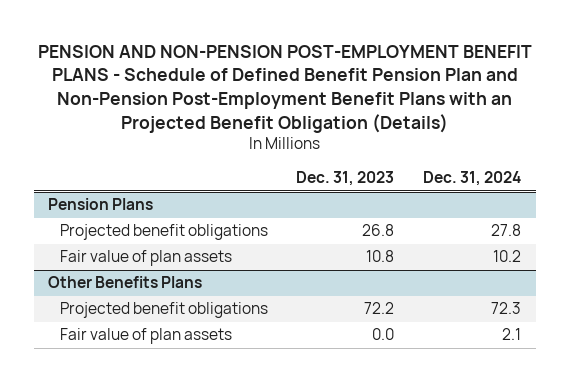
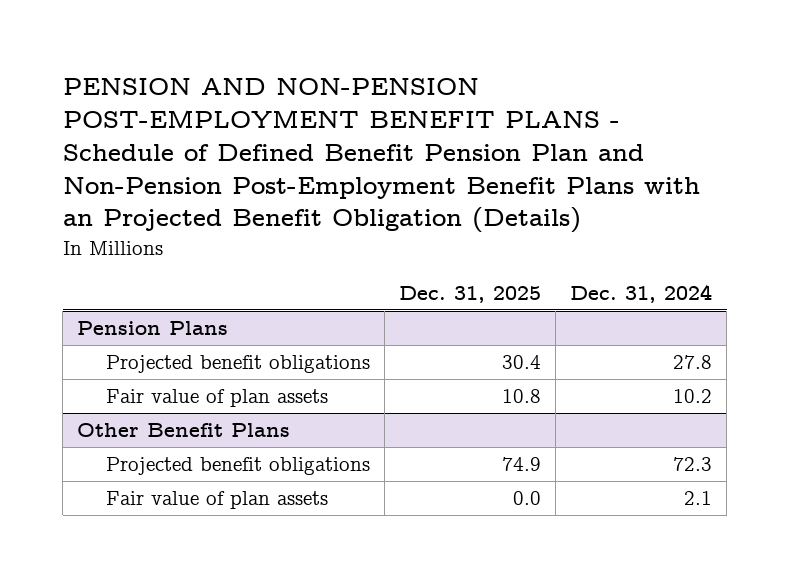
[296,171,395,187] Dec. 31, 2023 -> none
none -> [398,286,541,304] Dec. 31, 2025
[48,276,203,289] Other Benefits Plans -> [77,423,291,438] Other Benefit Plans

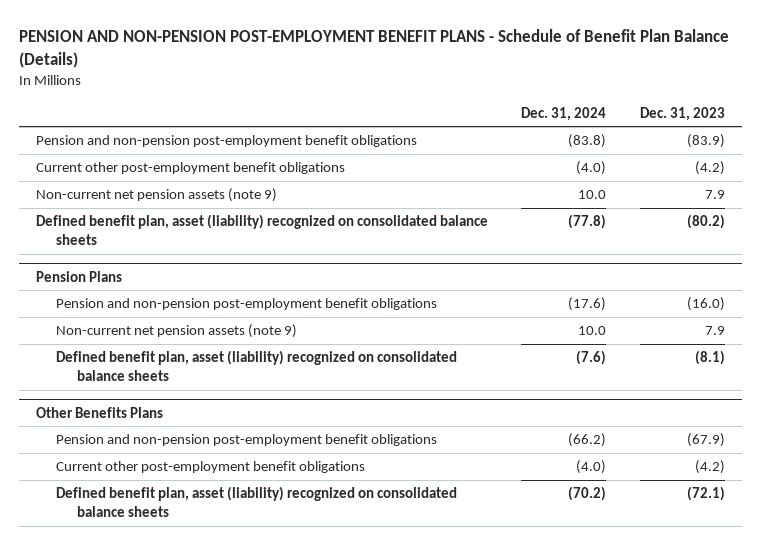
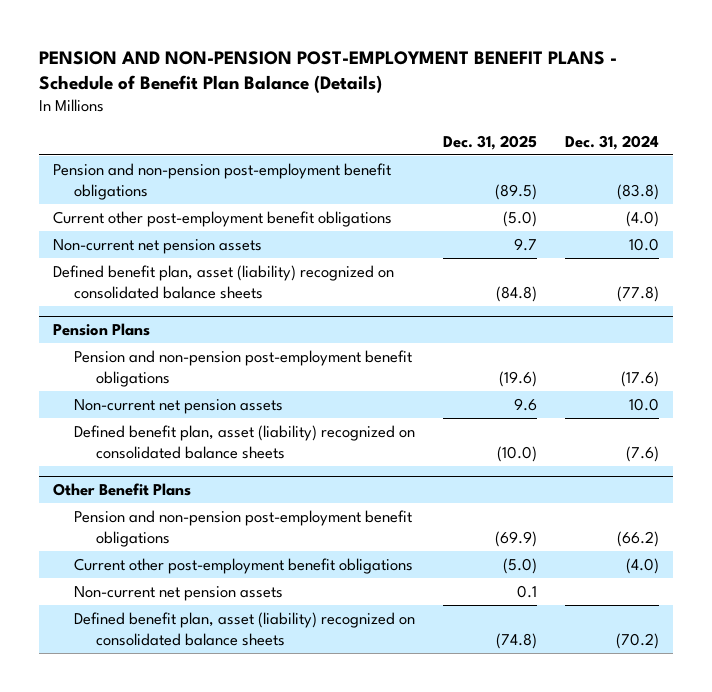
[639,106,725,121] Dec. 31, 2023 -> none
none -> [443,134,538,150] Dec. 31, 2025
[35,188,277,203] Non-current net pension assets (note 9) -> [52,238,262,254] Non-current net pension assets
[56,324,298,339] Non-current net pension assets (note 9) -> [74,398,284,414] Non-current net pension assets
[35,406,163,418] Other Benefits Plans -> [52,483,191,497] Other Benefit Plans
none -> [74,585,284,601] Non-current net pension assets

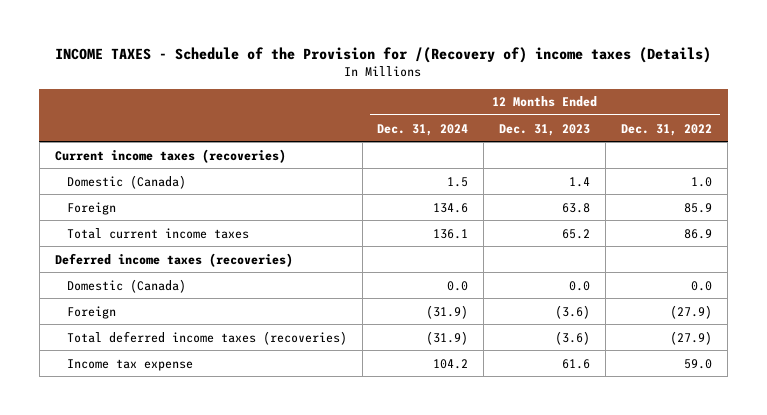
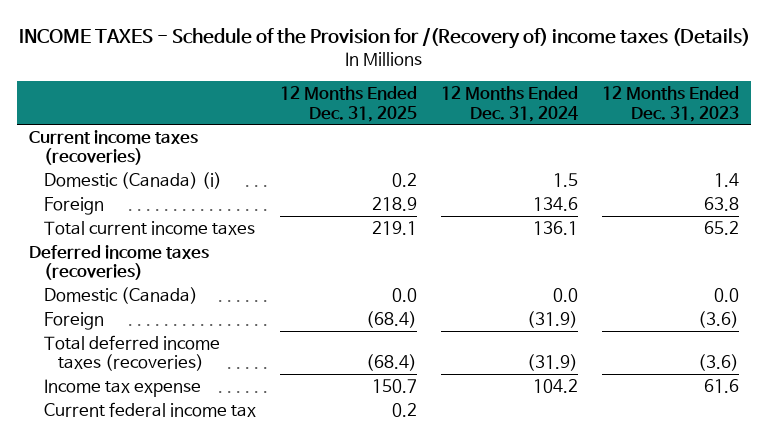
[621,123,713,136] Dec. 31, 2022 -> none
none -> [279,86,417,122] 12 Months Ended Dec. 31, 2025
[66,174,186,189] Domestic (Canada) -> [43,171,222,189] Domestic (Canada) (i)
none -> [43,401,256,417] Current federal income tax

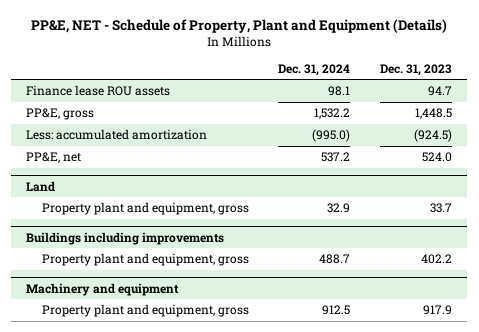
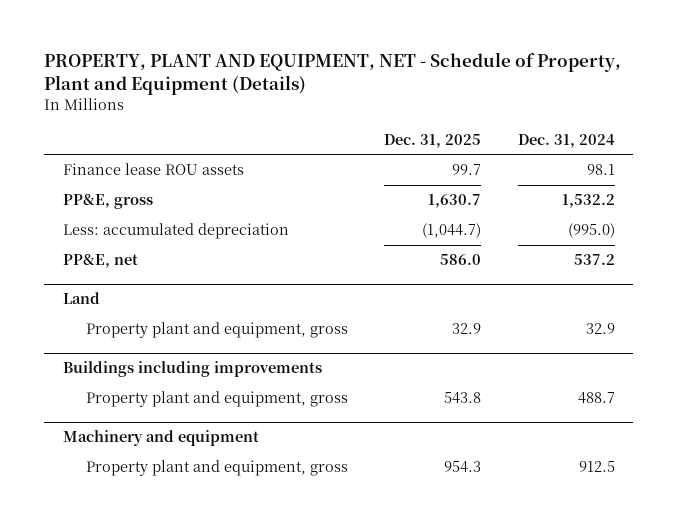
[31,18,448,33] PP&E, NET - Schedule of Property, Plant and Equipment (Details) -> [44,52,622,96] PROPERTY, PLANT AND EQUIPMENT, NET - Schedule of Property, Plant and Equipment (Details)
[380,63,453,76] Dec. 31, 2023 -> none
none -> [384,133,482,148] Dec. 31, 2025
[26,129,208,141] Less: accumulated amortization -> [62,223,289,240] Less: accumulated depreciation

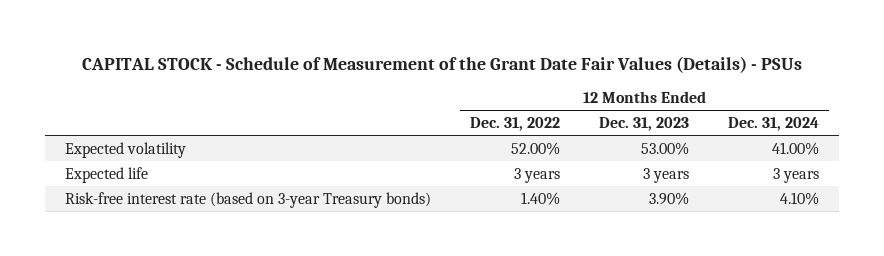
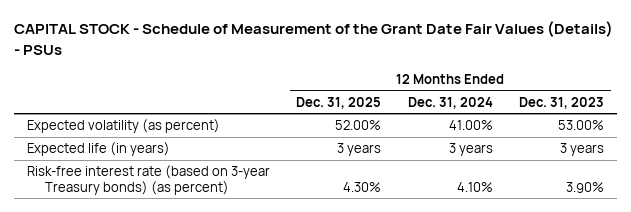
[469,116,560,131] Dec. 31, 2022 -> none
none -> [296,96,382,109] Dec. 31, 2025
[64,141,186,158] Expected volatility -> [27,119,221,134] Expected volatility (as percent)
[64,166,148,183] Expected life -> [27,142,171,157] Expected life (in years)
[64,191,431,208] Risk-free interest rate (based on 3-year Treasury bonds) -> [27,165,271,195] Risk-free interest rate (based on 3-year Treasury bonds) (as percent)

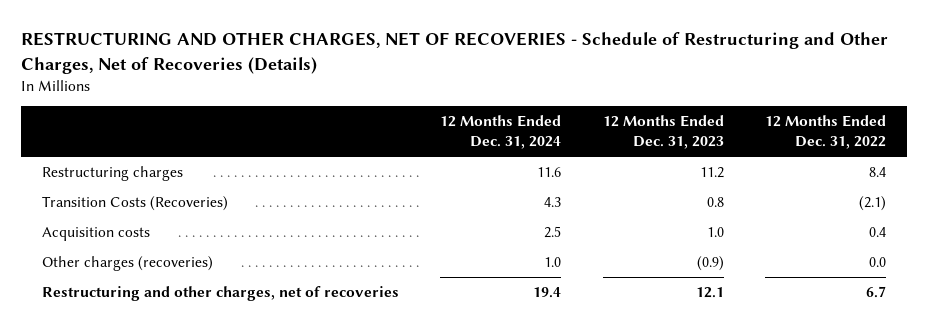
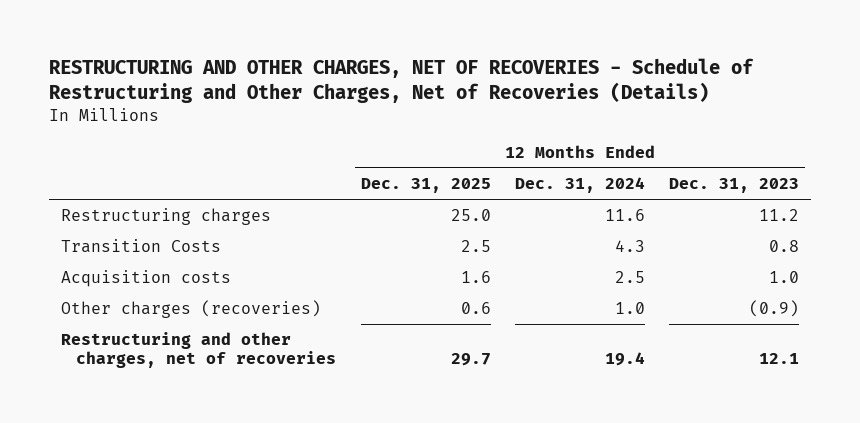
[765,115,887,150] 12 Months Ended Dec. 31, 2022 -> none
none -> [360,178,491,194] Dec. 31, 2025
[41,196,228,212] Transition Costs (Recoveries) -> [60,239,221,254] Transition Costs

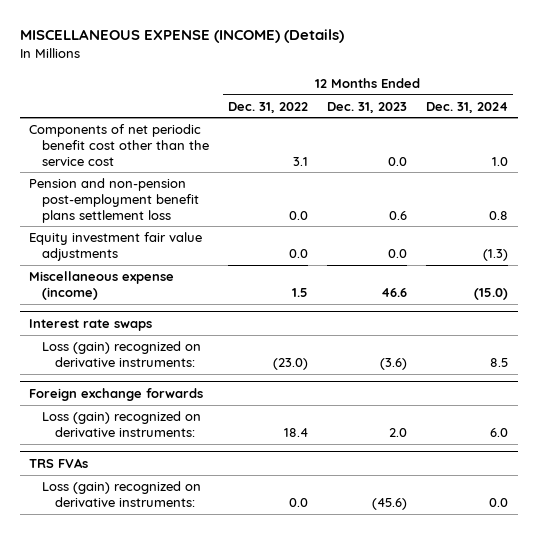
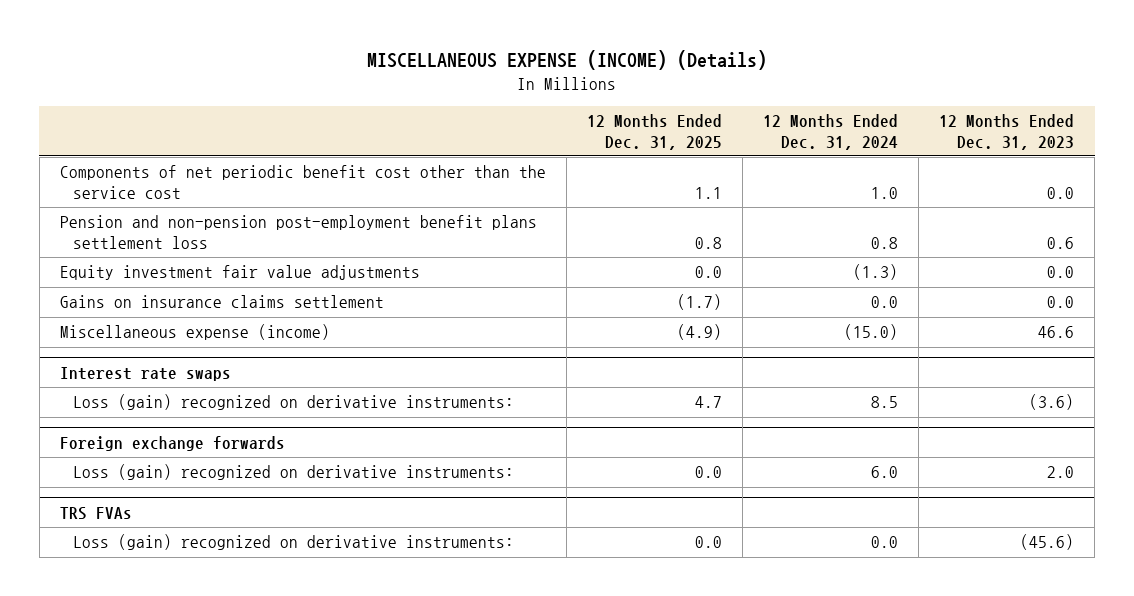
[228,101,309,113] Dec. 31, 2022 -> none
none -> [586,114,722,150] 12 Months Ended Dec. 31, 2025
none -> [59,295,384,309] Gains on insurance claims settlement

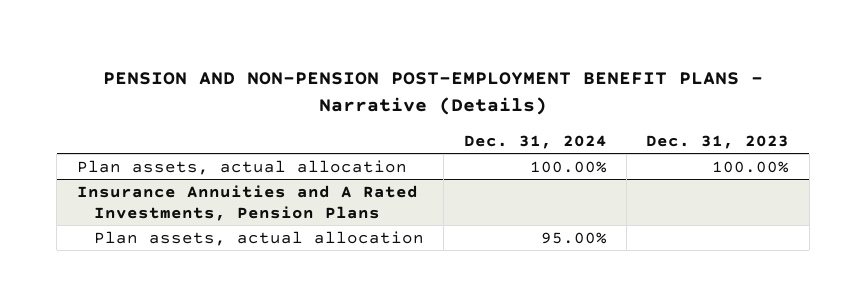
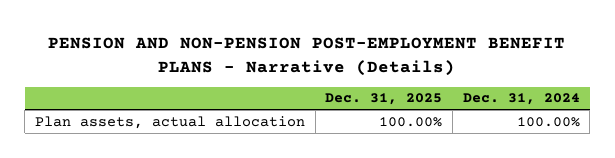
[646,134,790,149] Dec. 31, 2023 -> none
none -> [325,93,443,106] Dec. 31, 2025
[76,184,418,221] Insurance Annuities and A Rated Investments, Pension Plans -> none
[94,230,425,246] Plan assets, actual allocation -> none

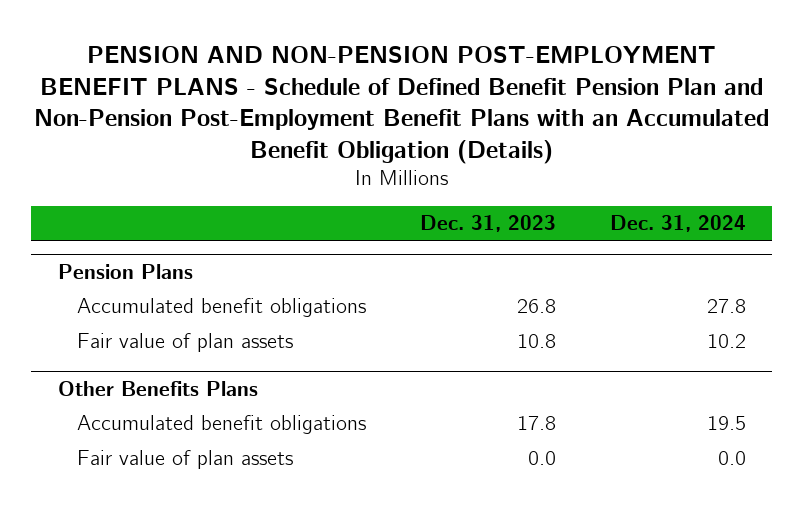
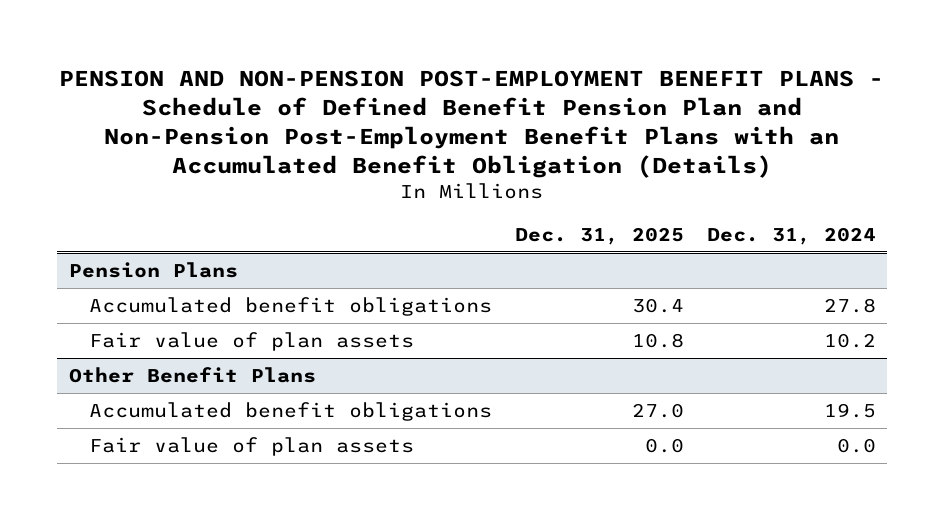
[419,215,556,233] Dec. 31, 2023 -> none
none -> [515,226,685,245] Dec. 31, 2025
[57,381,258,397] Other Benefits Plans -> [68,367,316,384] Other Benefit Plans

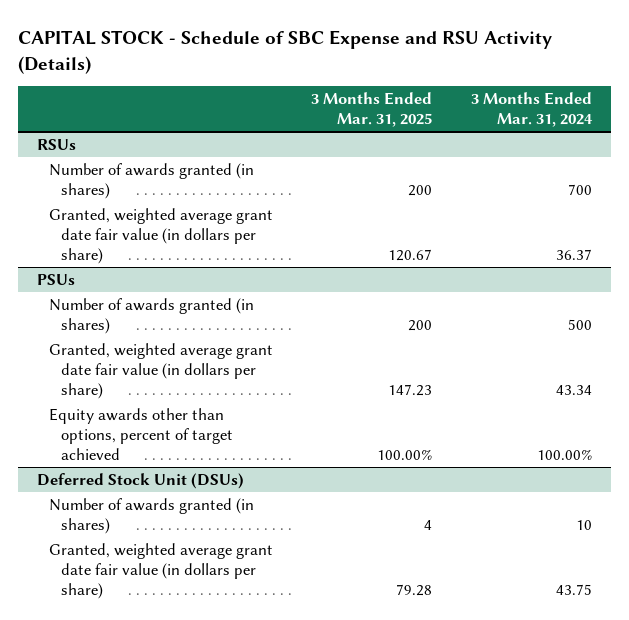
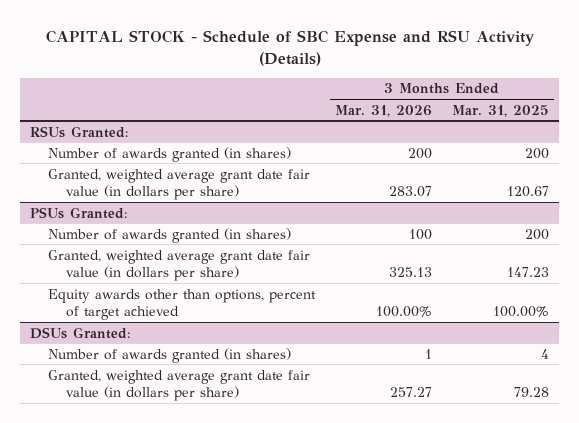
[470,92,593,128] 3 Months Ended Mar. 31, 2024 -> none
none -> [335,104,433,117] Mar. 31, 2026
[37,138,77,150] RSUs -> [30,125,129,138] RSUs Granted:
[37,273,76,285] PSUs -> [30,206,128,219] PSUs Granted:
[37,472,245,489] Deferred Stock Unit (DSUs) -> [30,326,131,339] DSUs Granted:

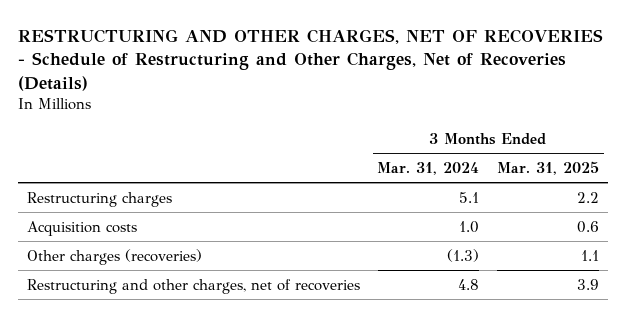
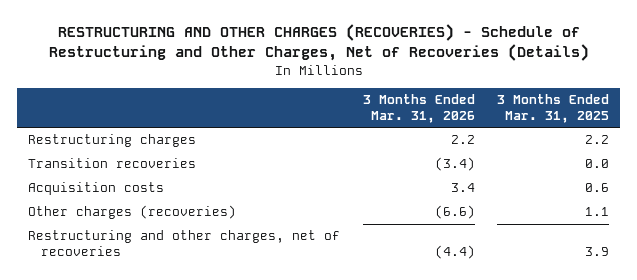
[17,28,603,91] RESTRUCTURING AND OTHER CHARGES, NET OF RECOVERIES - Schedule of Restructuring and Other Charges, Net of Recoveries (Details) -> [48,24,589,62] RESTRUCTURING AND OTHER CHARGES (RECOVERIES) - Schedule of Restructuring and Other Charges, Net of Recoveries (Details)
[377,162,480,176] Mar. 31, 2024 -> none
none -> [362,93,475,123] 3 Months Ended Mar. 31, 2026
none -> [28,158,197,169] Transition recoveries

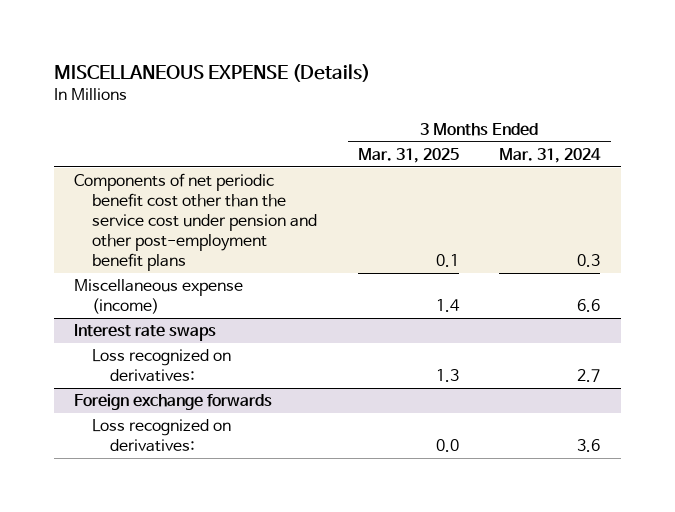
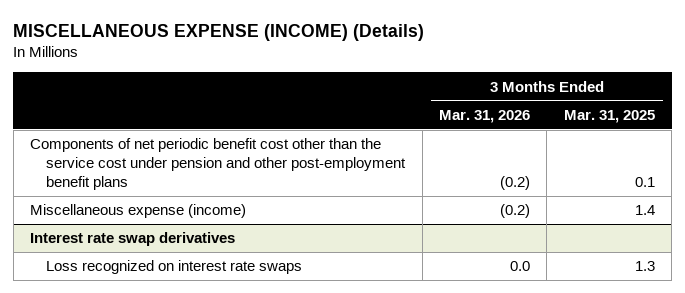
[54,63,371,82] MISCELLANEOUS EXPENSE (Details) -> [13,23,425,41] MISCELLANEOUS EXPENSE (INCOME) (Details)
[499,148,602,164] Mar. 31, 2024 -> none
none -> [438,109,530,123] Mar. 31, 2026
[74,394,273,411] Foreign exchange forwards -> none
[92,419,232,453] Loss recognized on derivatives: -> none
[74,324,217,342] Interest rate swaps -> [29,232,235,247] Interest rate swap derivatives
[92,349,232,383] Loss recognized on derivatives: -> [46,260,303,275] Loss recognized on interest rate swaps

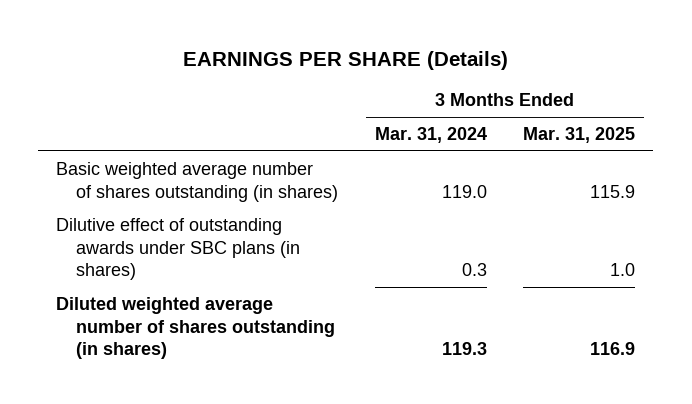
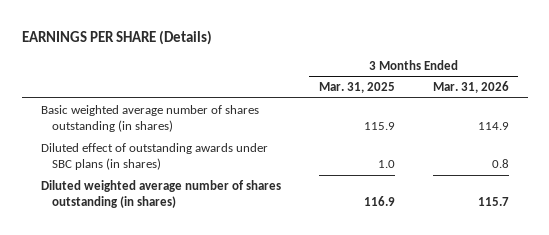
[374,126,487,143] Mar. 31, 2024 -> none
none -> [432,81,509,94] Mar. 31, 2026
[56,217,301,281] Dilutive effect of outstanding awards under SBC plans (in shares) -> [40,143,268,171] Diluted effect of outstanding awards under SBC plans (in shares)

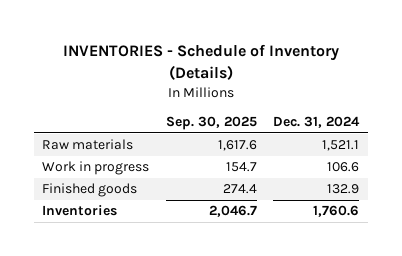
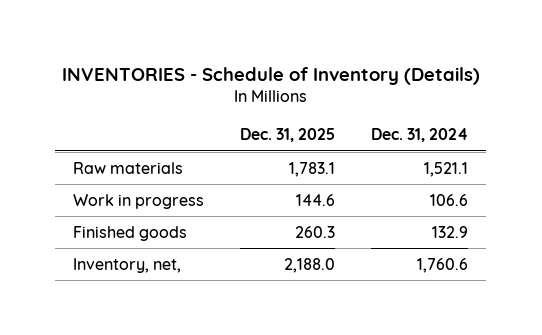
[165,116,257,131] Sep. 30, 2025 -> none
none -> [240,128,336,143] Dec. 31, 2025
[42,205,118,217] Inventories -> [73,257,182,273] Inventory, net,

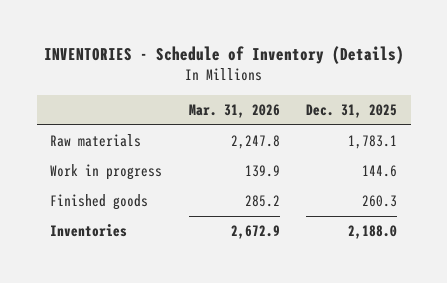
[371,128,469,143] Dec. 31, 2024 -> none
none -> [188,103,280,118] Mar. 31, 2026
[73,257,182,273] Inventory, net, -> [50,224,128,238] Inventories

